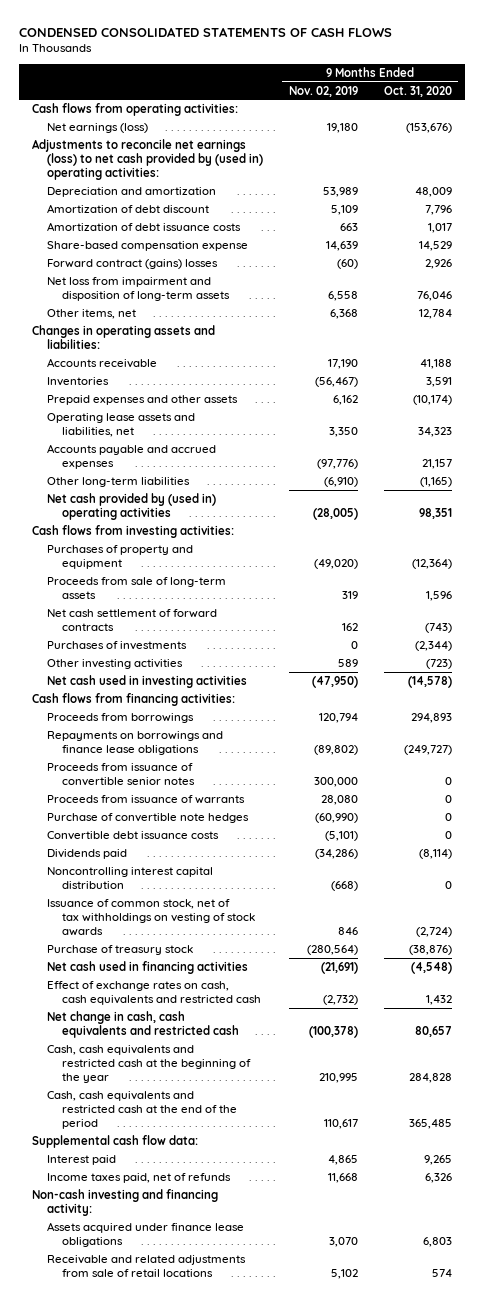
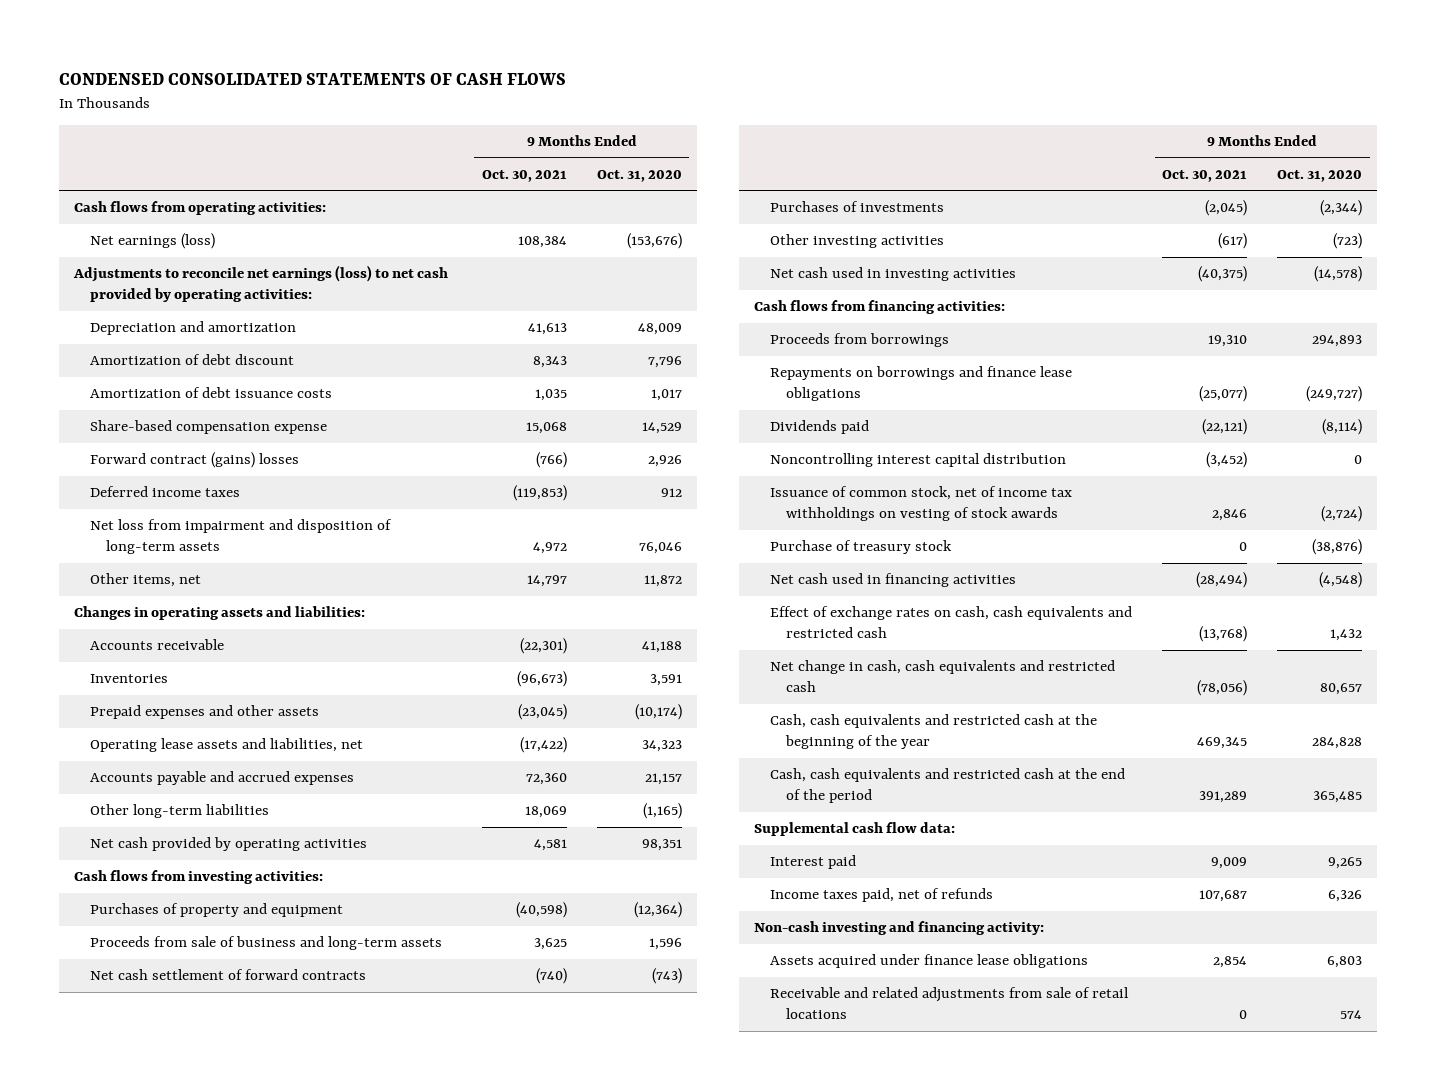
[288,85,358,97] Nov. 02, 2019 -> none
none -> [481,169,567,182] Oct. 30, 2021
[32,138,264,180] Adjustments to reconcile net earnings (loss) to net cash provided by (used in) operating activities: -> [72,265,448,303] Adjustments to reconcile net earnings (loss) to net cash provided by operating activities:
none -> [89,486,240,498] Deferred income taxes
[418,308,452,319] 12,784 -> [643,575,682,588] 11,872
[47,492,217,520] Net cash provided by (used in) operating activities -> [89,837,367,852] Net cash provided by operating activities
[47,576,227,599] Proceeds from sale of long-term assets -> [89,936,442,951] Proceeds from sale of business and long-term assets
[47,762,195,786] Proceeds from issuance of convertible senior notes -> none
[47,794,246,804] Proceeds from issuance of warrants -> none
[47,812,250,823] Purchase of convertible note hedges -> none
[47,830,220,840] Convertible debt issuance costs -> none
[47,898,255,936] Issuance of common stock, net of tax withholdings on vesting of stock awards -> [770,486,1073,522] Issuance of common stock, net of income tax withholdings on vesting of stock awards

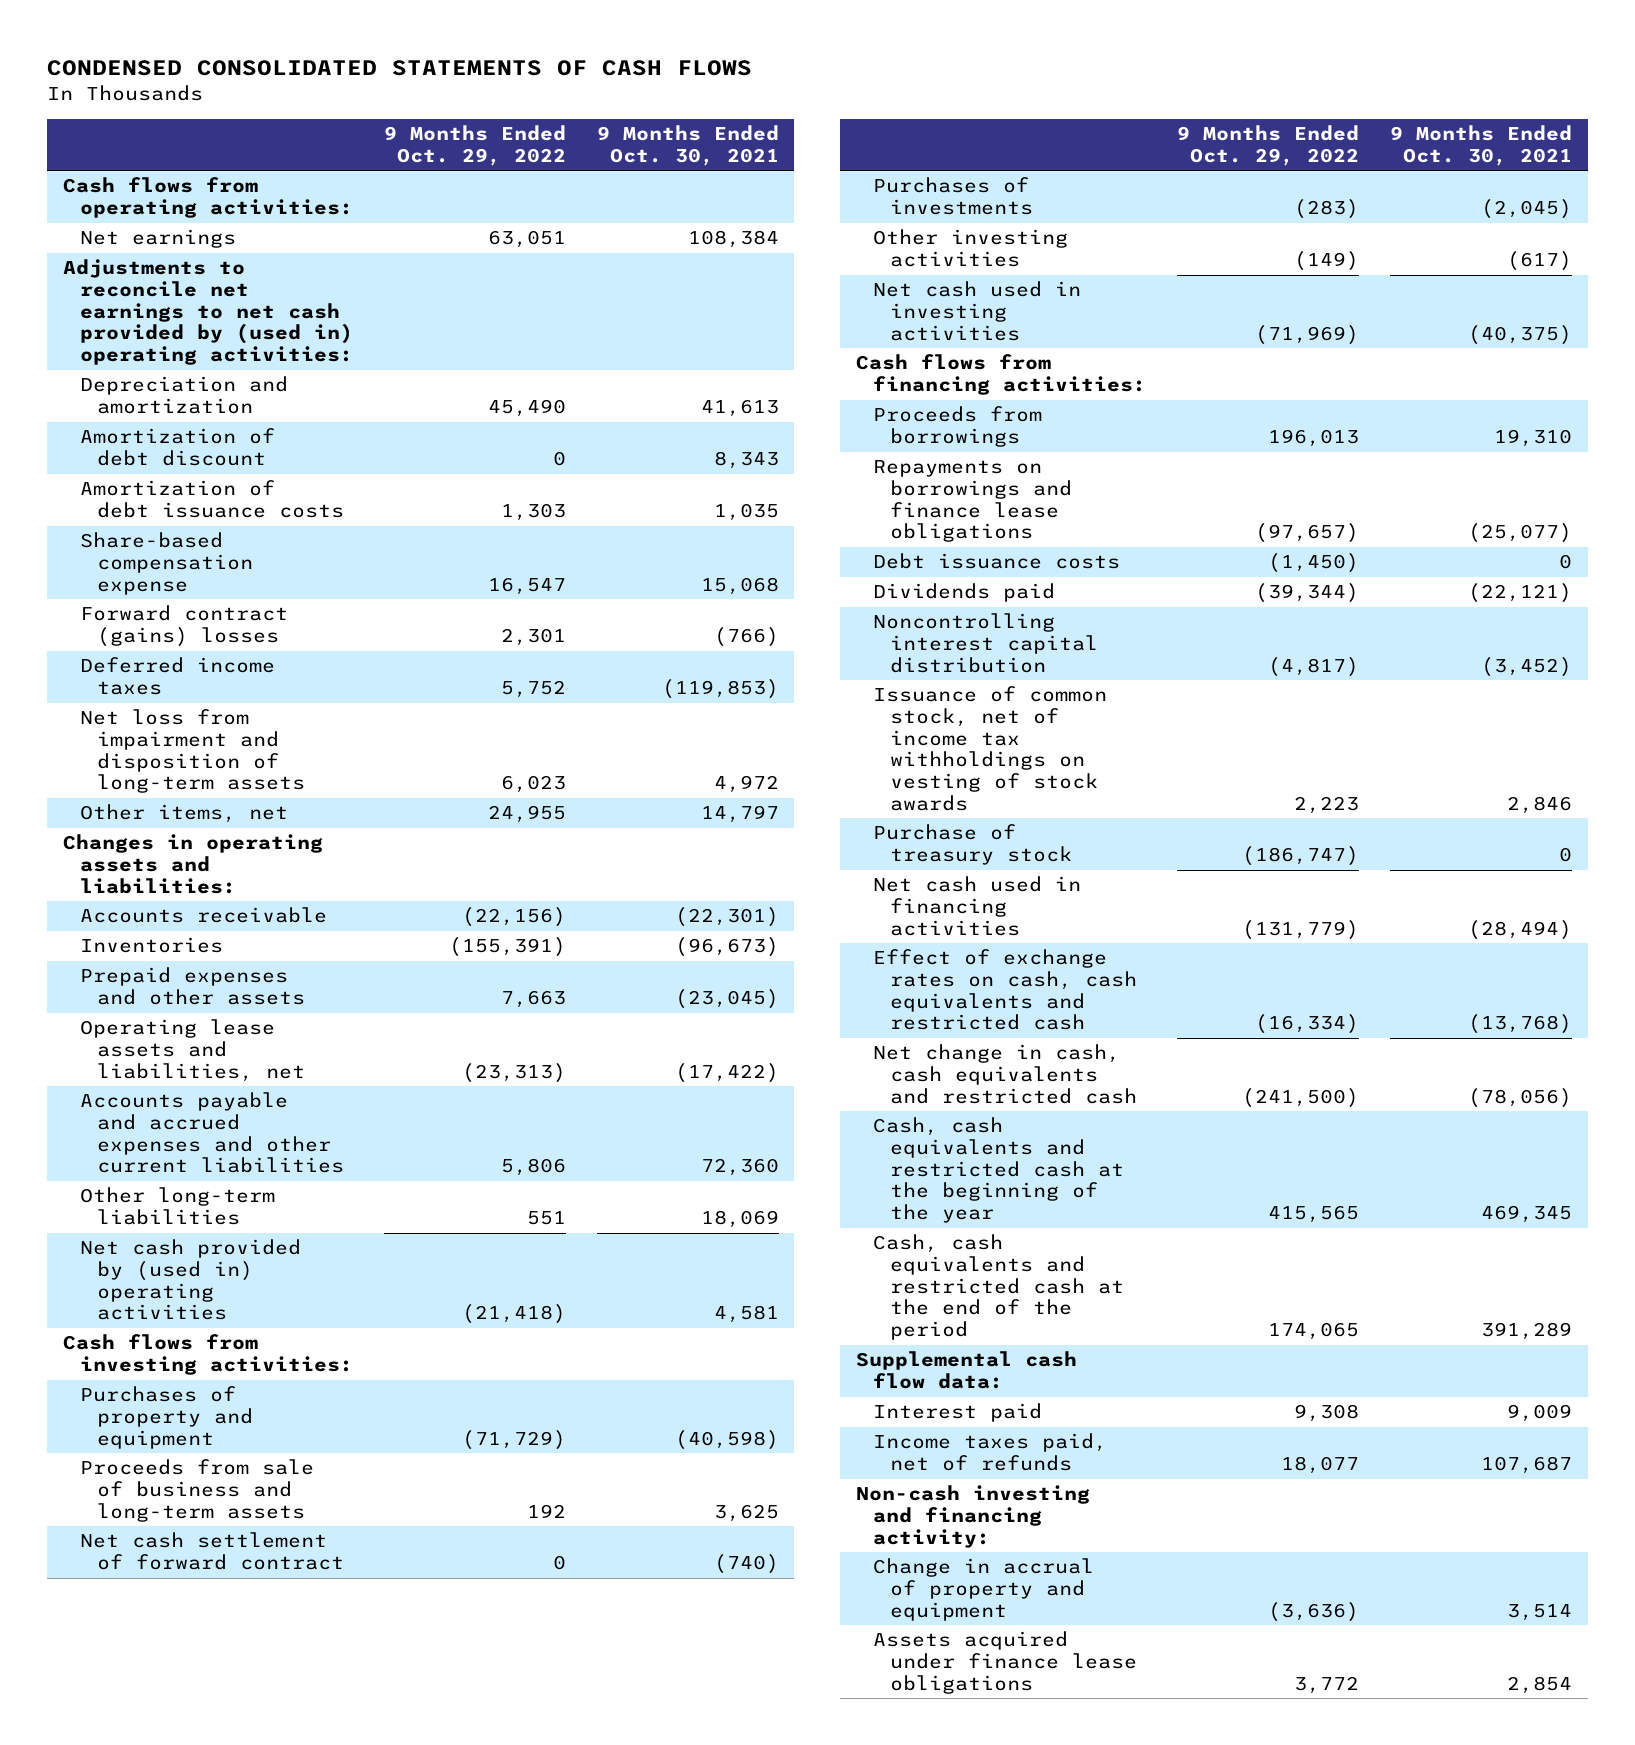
[596,169,682,182] Oct. 31, 2020 -> none
none -> [383,124,566,166] 9 Months Ended Oct. 29, 2022
[89,233,215,250] Net earnings (loss) -> [79,229,236,249] Net earnings
[72,265,448,303] Adjustments to reconcile net earnings (loss) to net cash provided by operating activities: -> [62,259,353,366] Adjustments to reconcile net earnings to net cash provided by (used in) operating activities:
[89,771,354,786] Accounts payable and accrued expenses -> [79,1092,344,1174] Accounts payable and accrued expenses and other current liabilities
[89,837,367,852] Net cash provided by operating activities -> [79,1239,301,1321] Net cash provided by (used in) operating activities
[89,969,366,981] Net cash settlement of forward contracts -> [79,1532,344,1571] Net cash settlement of forward contract
none -> [872,553,1120,570] Debt issuance costs
none -> [872,1558,1094,1621] Change in accrual of property and equipment
[770,987,1130,1020] Receivable and related adjustments from sale of retail locations -> none

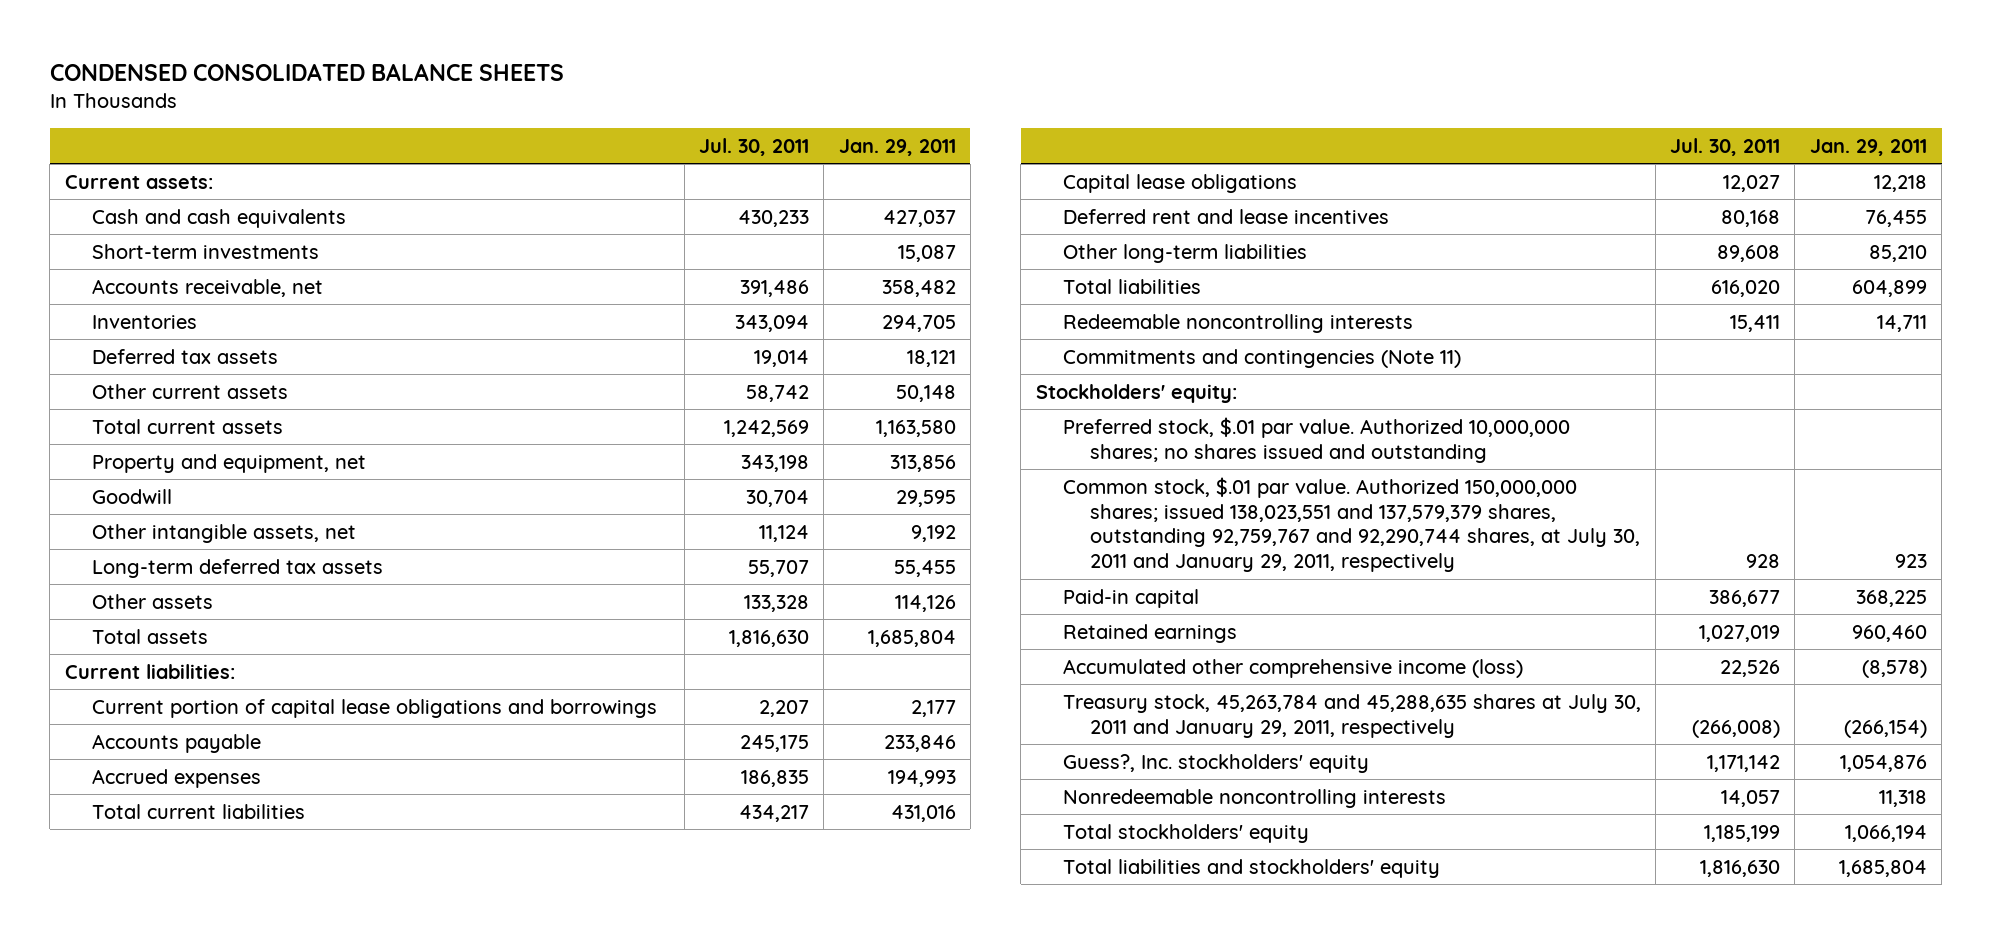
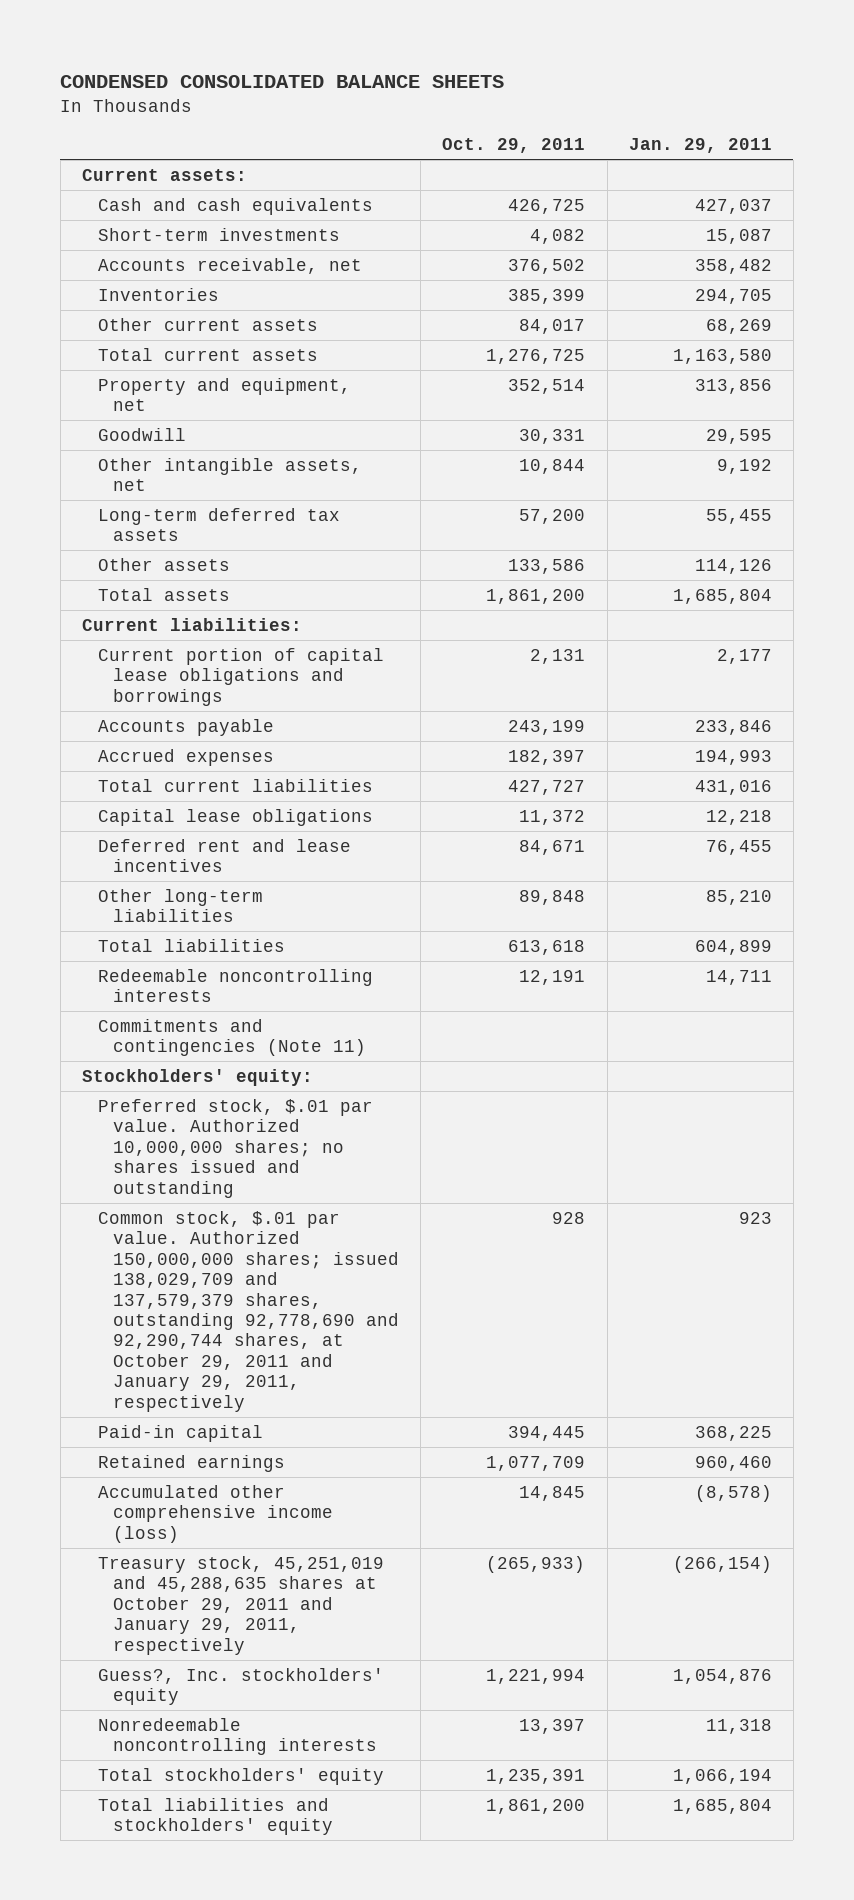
[699,137,810,156] Jul. 30, 2011 -> none
none -> [442,138,586,154] Oct. 29, 2011
[91,348,278,364] Deferred tax assets -> none
[895,384,956,402] 50,148 -> [705,318,772,334] 68,269
[1062,476,1640,573] Common stock, $.01 par value. Authorized 150,000,000 shares; issued 138,023,551 and 137,579,379 shares, outstanding 92,759,767 and 92,290,744 shares, at July 30, 2011 and January 29, 2011, respectively -> [97,1210,400,1412] Common stock, $.01 par value. Authorized 150,000,000 shares; issued 138,029,709 and 137,579,379 shares, outstanding 92,778,690 and 92,290,744 shares, at October 29, 2011 and January 29, 2011, respectively
[1062,693,1641,738] Treasury stock, 45,263,784 and 45,288,635 shares at July 30, 2011 and January 29, 2011, respectively -> [97,1555,384,1655] Treasury stock, 45,251,019 and 45,288,635 shares at October 29, 2011 and January 29, 2011, respectively

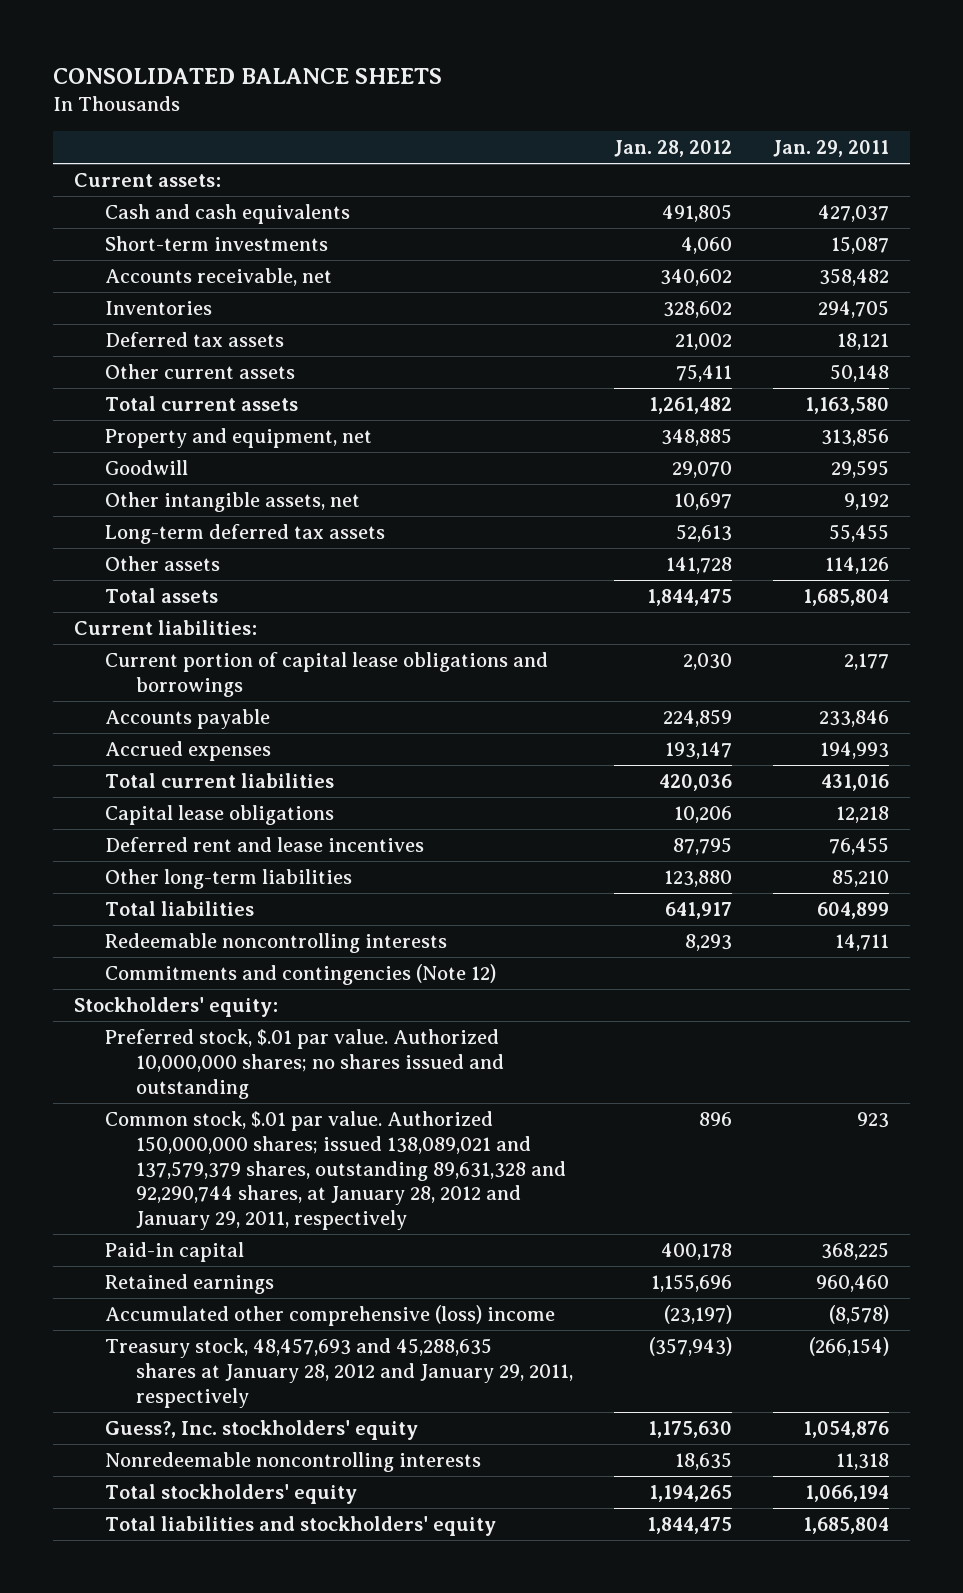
[60,74,505,88] CONDENSED CONSOLIDATED BALANCE SHEETS -> [52,68,442,85] CONSOLIDATED BALANCE SHEETS
[442,138,586,154] Oct. 29, 2011 -> none
none -> [614,140,733,158] Jan. 28, 2012
none -> [104,331,284,347] Deferred tax assets
[705,318,772,334] 68,269 -> [830,363,890,382] 50,148
[97,1018,367,1057] Commitments and contingencies (Note 11) -> [104,963,496,985] Commitments and contingencies (Note 12)
[97,1210,400,1412] Common stock, $.01 par value. Authorized 150,000,000 shares; issued 138,029,709 and 137,579,379 shares, outstanding 92,778,690 and 92,290,744 shares, at October 29, 2011 and January 29, 2011, respectively -> [104,1110,566,1231] Common stock, $.01 par value. Authorized 150,000,000 shares; issued 138,089,021 and 137,579,379 shares, outstanding 89,631,328 and 92,290,744 shares, at January 28, 2012 and January 29, 2011, respectively
[97,1484,334,1543] Accumulated other comprehensive income (loss) -> [104,1304,555,1326] Accumulated other comprehensive (loss) income
[97,1555,384,1655] Treasury stock, 45,251,019 and 45,288,635 shares at October 29, 2011 and January 29, 2011, respectively -> [104,1337,573,1408] Treasury stock, 48,457,693 and 45,288,635 shares at January 28, 2012 and January 29, 2011, respectively

